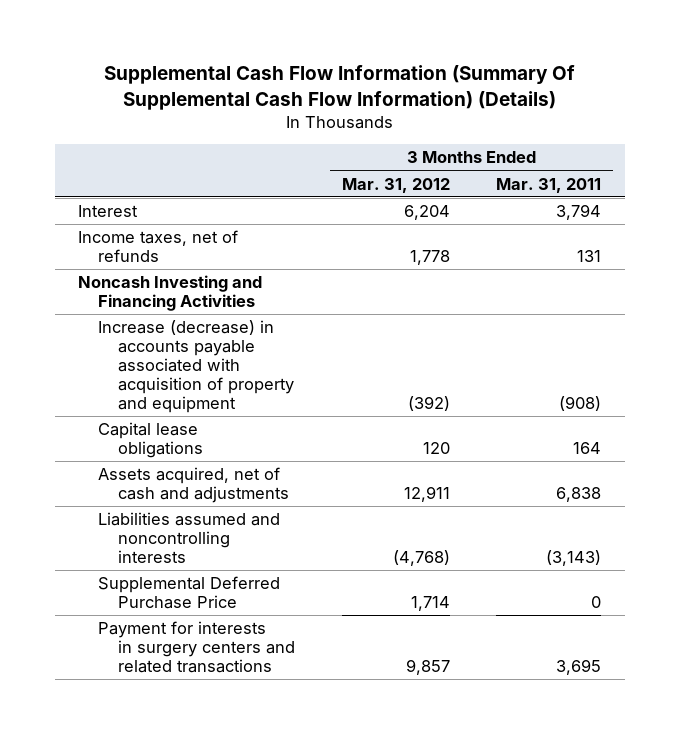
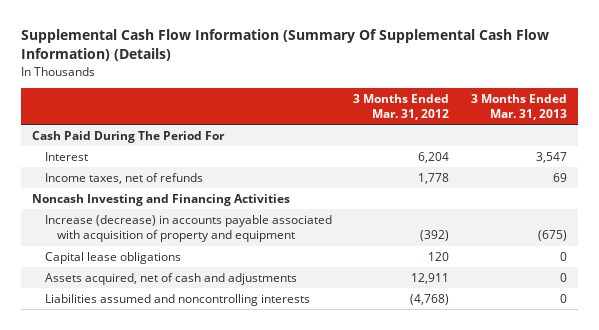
[496,177,602,193] Mar. 31, 2011 -> none
none -> [470,93,567,120] 3 Months Ended Mar. 31, 2013
none -> [32,130,226,143] Cash Paid During The Period For
[98,576,281,610] Supplemental Deferred Purchase Price -> none
[98,621,296,674] Payment for interests in surgery centers and related transactions -> none

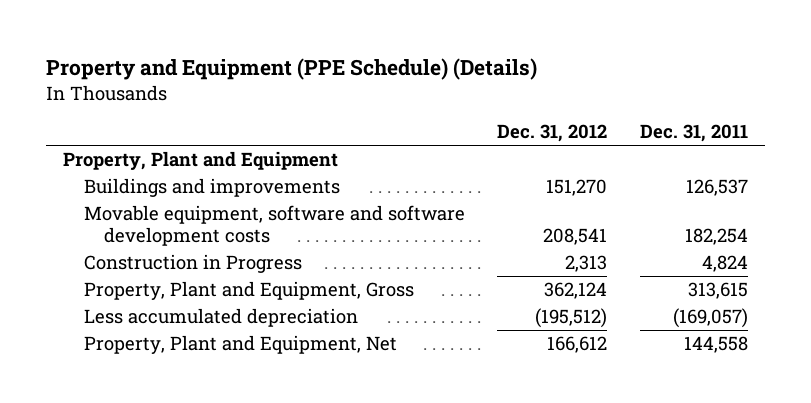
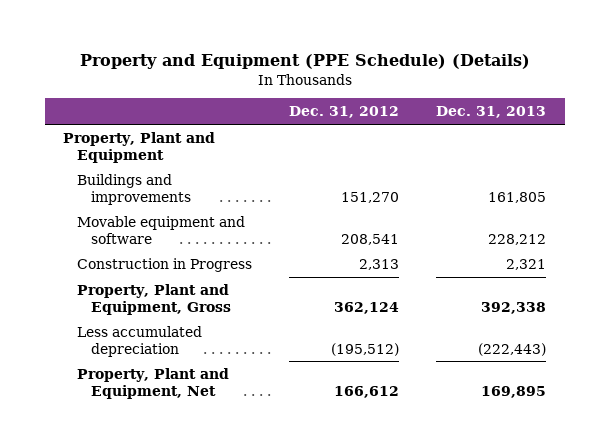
[640,124,749,143] Dec. 31, 2011 -> none
none -> [436,106,547,119] Dec. 31, 2013
[83,205,465,247] Movable equipment, software and software development costs -> [77,215,246,244] Movable equipment and software

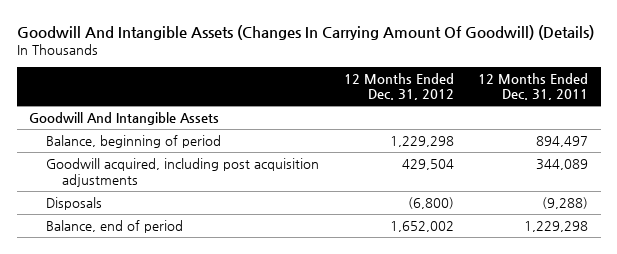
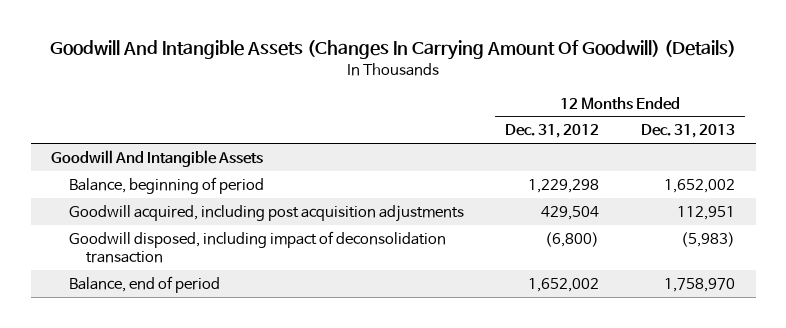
[478,72,589,101] 12 Months Ended Dec. 31, 2011 -> none
none -> [640,124,735,139] Dec. 31, 2013
[45,197,102,211] Disposals -> [68,230,446,263] Goodwill disposed, including impact of deconsolidation transaction

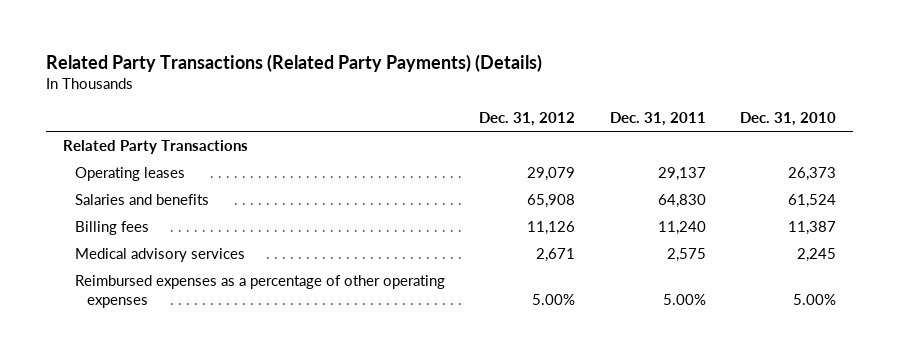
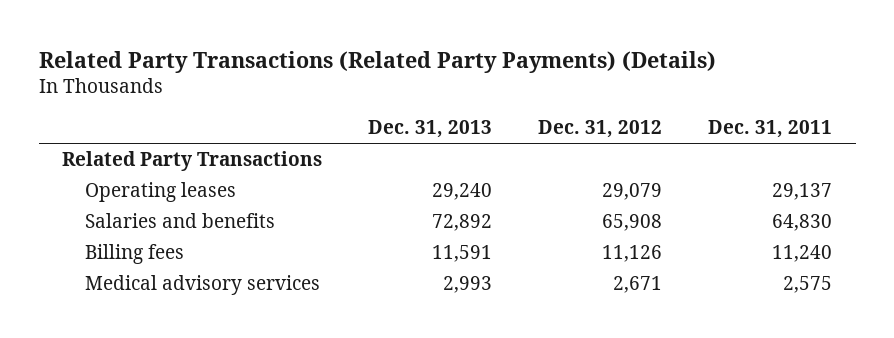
[739,112,836,127] Dec. 31, 2010 -> none
none -> [367,120,492,139] Dec. 31, 2013
[74,274,445,309] Reimbursed expenses as a percentage of other operating expenses -> none

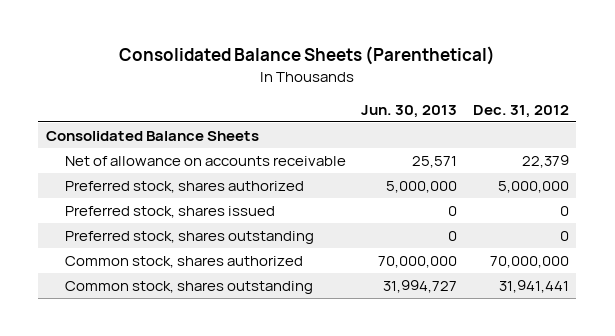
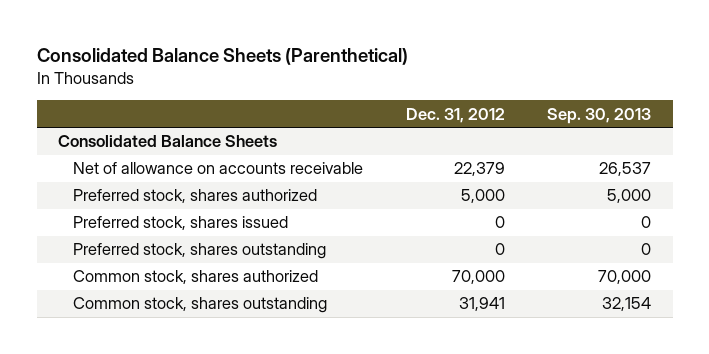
[361,104,458,118] Jun. 30, 2013 -> none
none -> [547,107,652,124] Sep. 30, 2013
[497,181,569,194] 5,000,000 -> [460,189,505,204] 5,000
[489,256,569,269] 70,000,000 -> [451,270,505,285] 70,000
[498,280,569,294] 31,941,441 -> [458,297,505,312] 31,941

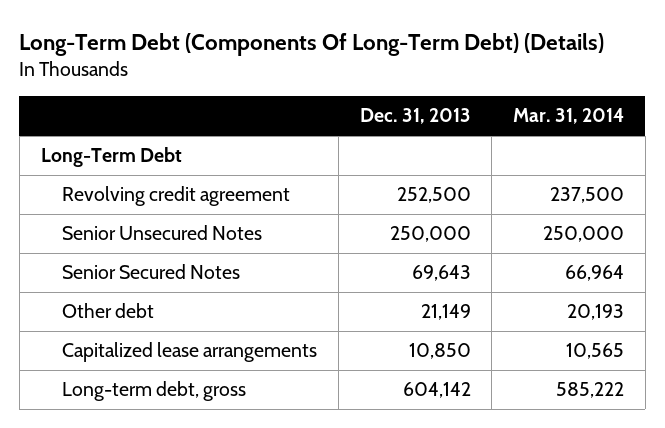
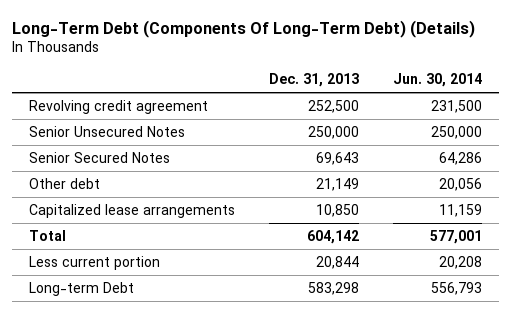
[513,108,625,125] Mar. 31, 2014 -> none
none -> [393,73,483,88] Jun. 30, 2014
[40,147,182,168] Long-Term Debt -> none
[62,381,247,402] Long-term debt, gross -> [29,230,67,242] Total
none -> [29,256,161,271] Less current portion
none -> [29,282,135,297] Long-term Debt

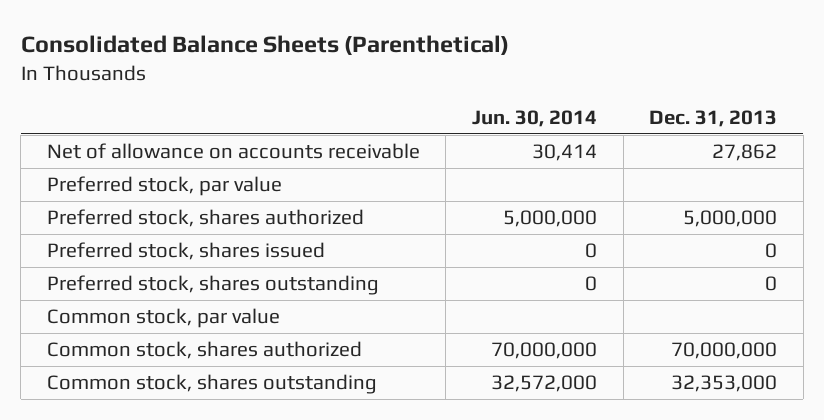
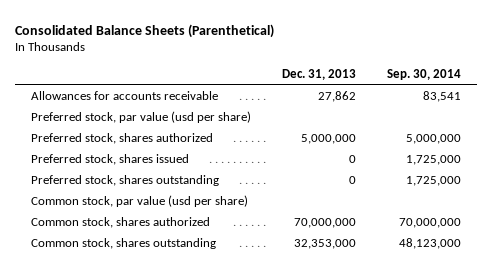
[471,109,597,127] Jun. 30, 2014 -> none
none -> [387,69,462,81] Sep. 30, 2014
[46,143,420,160] Net of allowance on accounts receivable -> [30,91,218,101] Allowances for accounts receivable
[46,176,282,197] Preferred stock, par value -> [30,111,251,124] Preferred stock, par value (usd per share)
[46,308,280,329] Common stock, par value -> [30,195,248,208] Common stock, par value (usd per share)

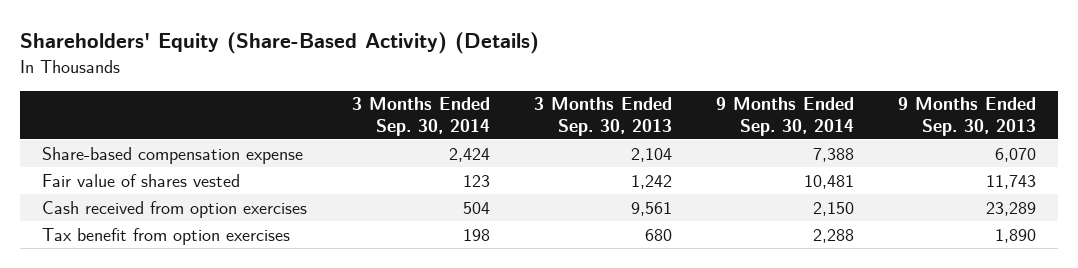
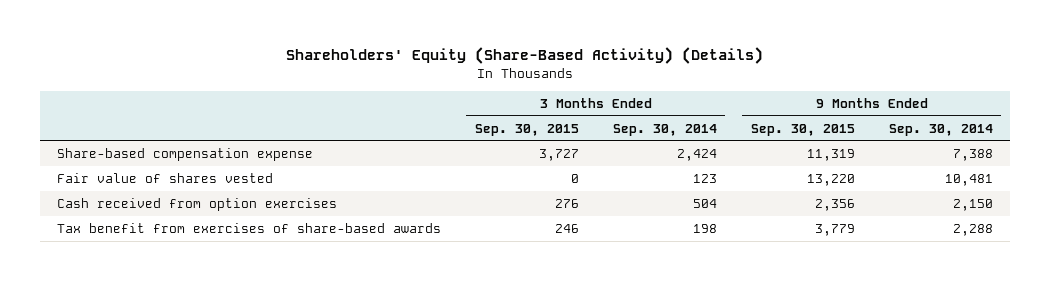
[533,97,672,136] 3 Months Ended Sep. 30, 2013 -> none
[897,97,1036,136] 9 Months Ended Sep. 30, 2013 -> none
none -> [474,123,579,136] Sep. 30, 2015
none -> [750,123,855,136] Sep. 30, 2015
[42,227,291,245] Tax benefit from option exercises -> [56,222,441,233] Tax benefit from exercises of share-based awards

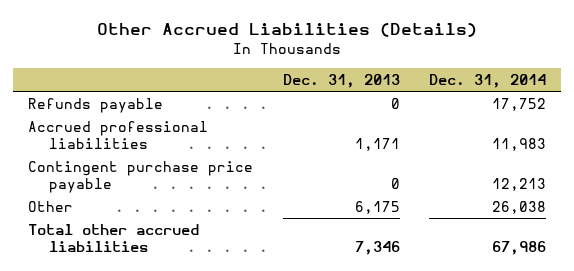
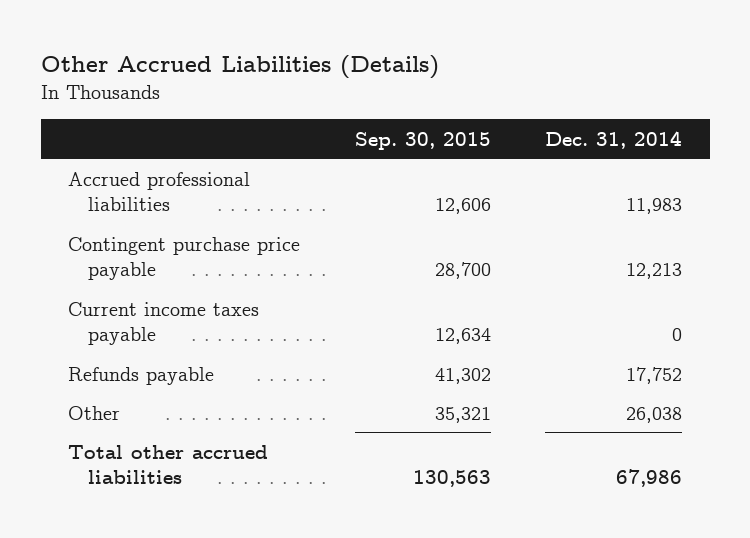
[282,73,400,88] Dec. 31, 2013 -> none
none -> [354,131,491,150] Sep. 30, 2015
none -> [67,301,259,346] Current income taxes payable
[27,98,163,114] Refunds payable -> [67,366,214,385] Refunds payable

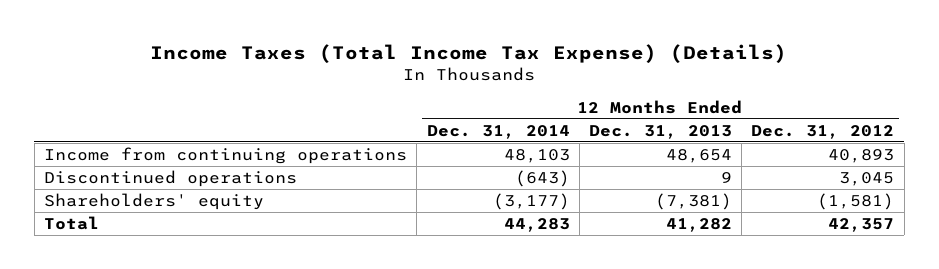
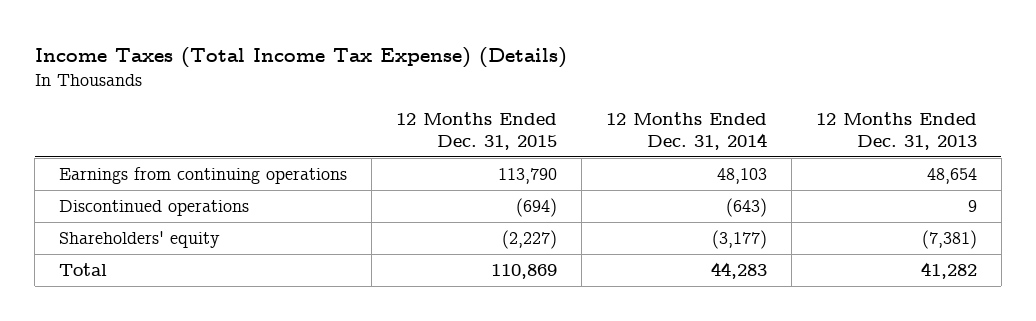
[751,124,895,139] Dec. 31, 2012 -> none
none -> [395,111,557,150] 12 Months Ended Dec. 31, 2015
[44,147,408,165] Income from continuing operations -> [59,166,348,184] Earnings from continuing operations

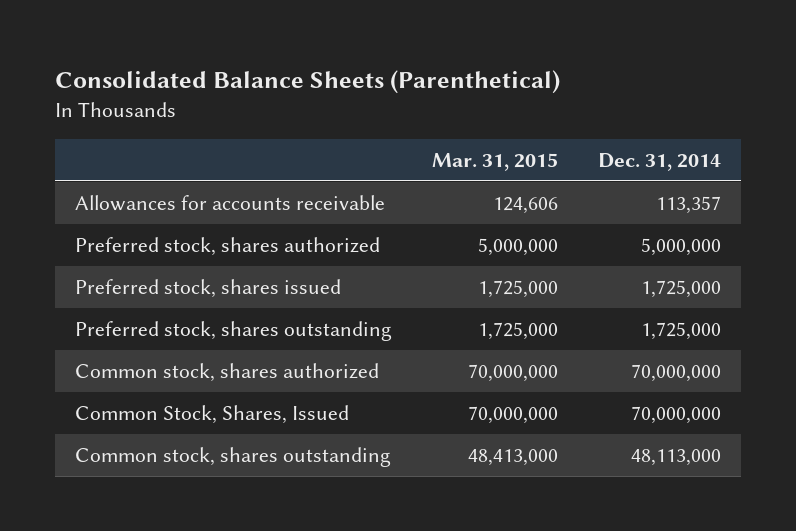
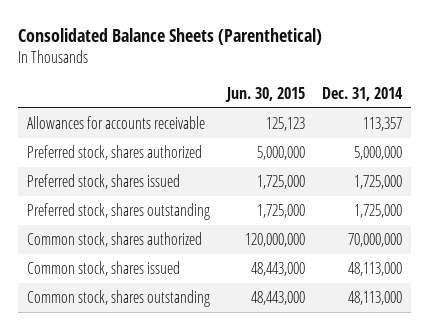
[432,153,559,172] Mar. 31, 2015 -> none
none -> [224,86,305,102] Jun. 30, 2015
[74,404,349,424] Common Stock, Shares, Issued -> [26,261,180,277] Common stock, shares issued
[631,405,722,424] 70,000,000 -> [348,262,403,277] 48,113,000

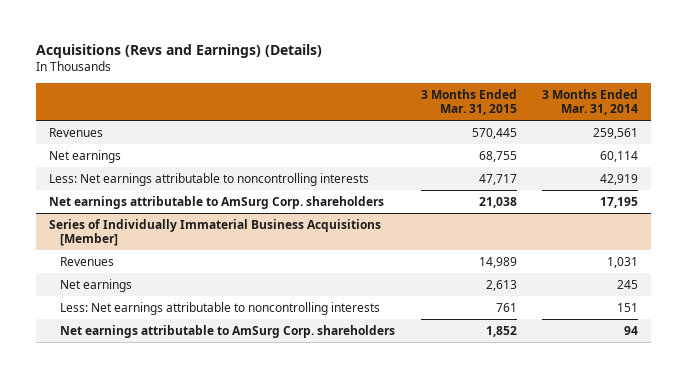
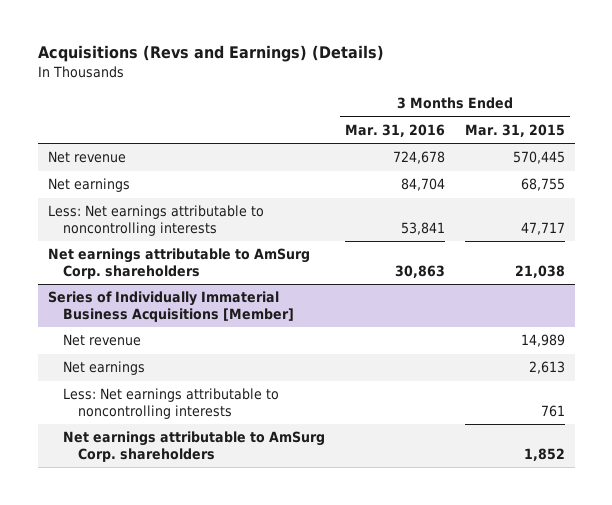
[542,89,639,116] 3 Months Ended Mar. 31, 2014 -> none
none -> [344,123,445,137] Mar. 31, 2016
[49,127,104,137] Revenues -> [47,151,126,164] Net revenue
[59,256,114,266] Revenues -> [62,334,141,347] Net revenue

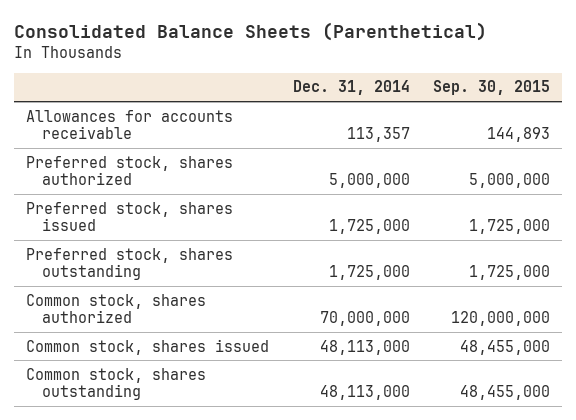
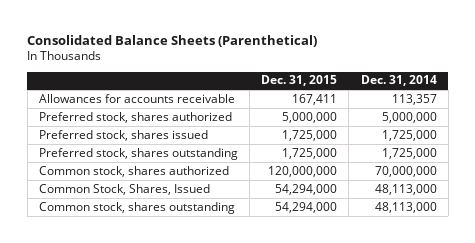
[433,80,551,96] Sep. 30, 2015 -> none
none -> [261,75,338,87] Dec. 31, 2015
[26,338,270,355] Common stock, shares issued -> [38,183,210,195] Common Stock, Shares, Issued

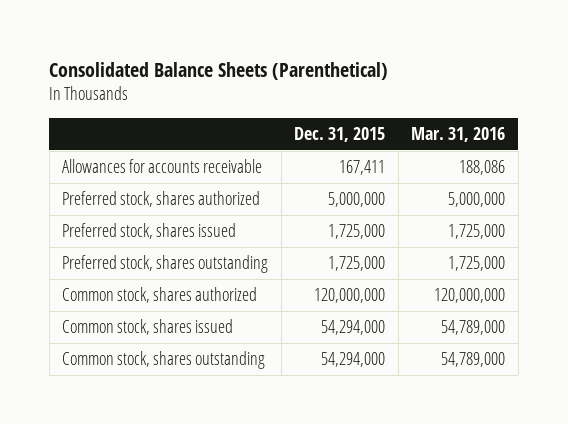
[360,75,437,87] Dec. 31, 2014 -> none
none -> [411,127,506,143] Mar. 31, 2016
[38,183,210,195] Common Stock, Shares, Issued -> [62,319,234,336] Common stock, shares issued

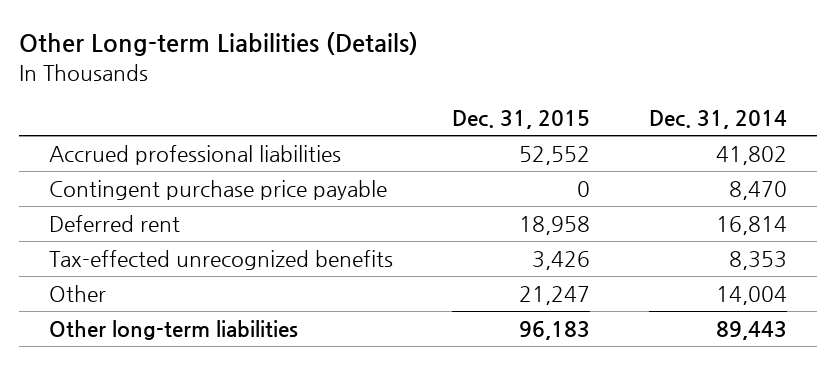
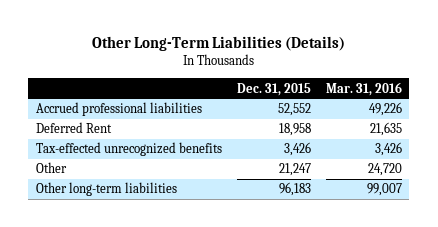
[18,32,418,57] Other Long-term Liabilities (Details) -> [91,36,345,52] Other Long-Term Liabilities (Details)
[649,110,788,130] Dec. 31, 2014 -> none
none -> [325,81,402,96] Mar. 31, 2016
[48,179,387,200] Contingent purchase price payable -> none
[48,214,180,232] Deferred rent -> [35,122,112,134] Deferred Rent

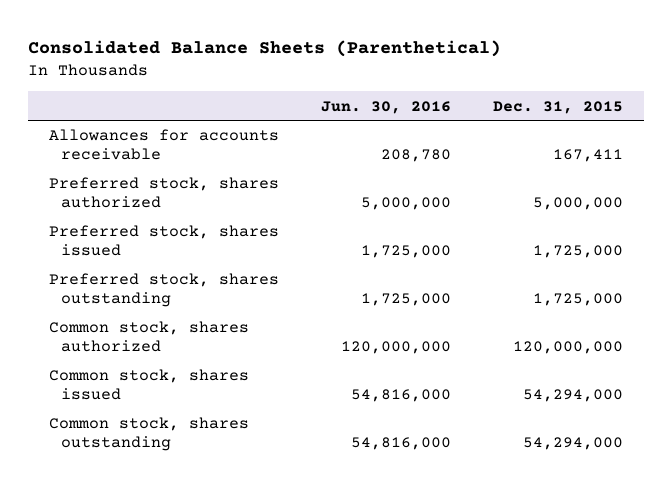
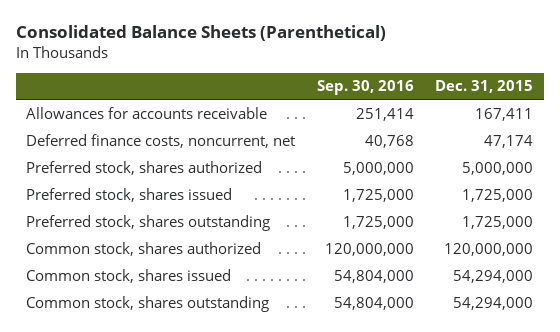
[320,100,451,114] Jun. 30, 2016 -> none
none -> [316,80,414,96] Sep. 30, 2016
none -> [26,133,296,148] Deferred finance costs, noncurrent, net

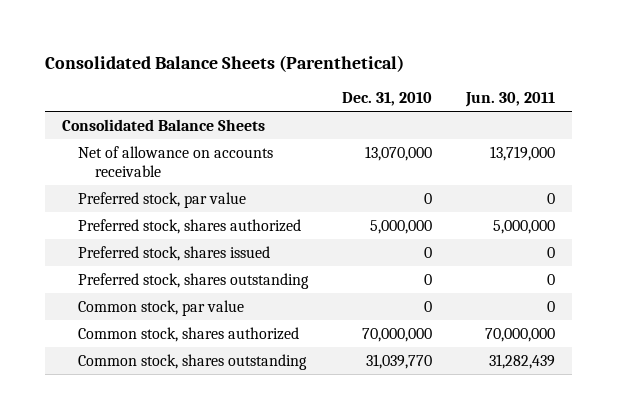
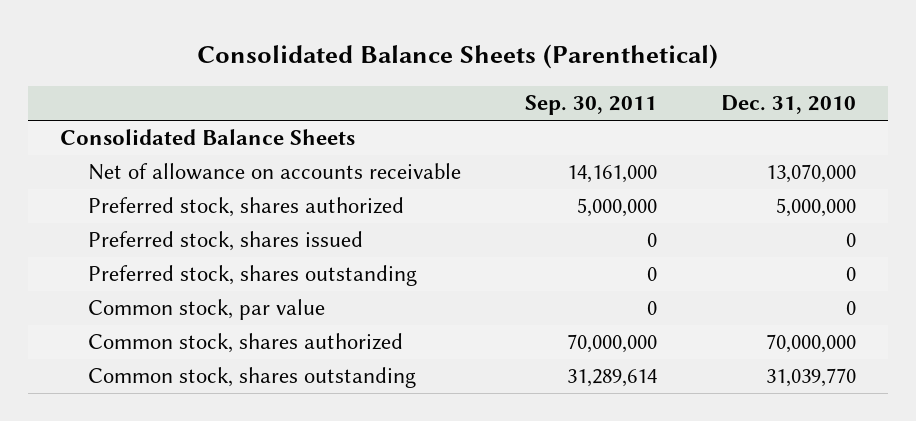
[465,92,556,108] Jun. 30, 2011 -> none
none -> [524,95,657,116] Sep. 30, 2011
[78,191,247,208] Preferred stock, par value -> none

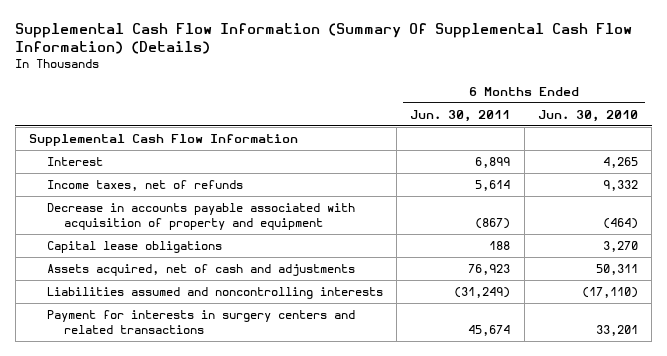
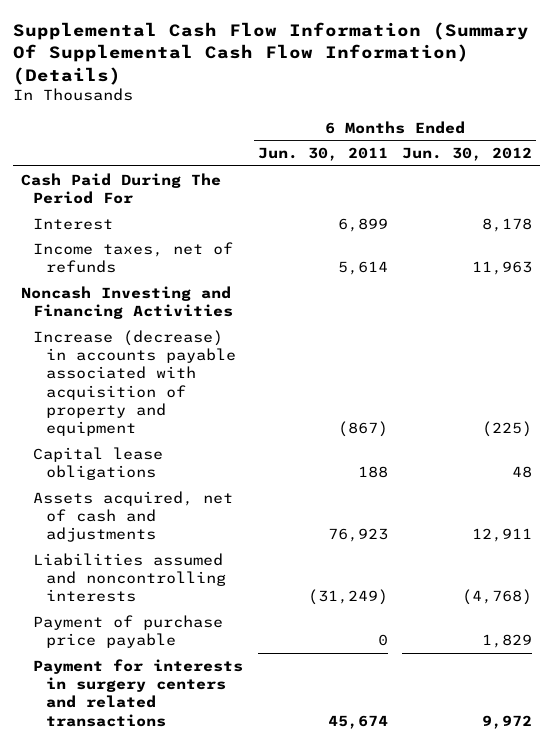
[537,109,638,122] Jun. 30, 2010 -> none
none -> [402,146,533,161] Jun. 30, 2012
[29,133,299,146] Supplemental Cash Flow Information -> none
none -> [20,172,221,205] Cash Paid During The Period For
none -> [20,285,234,320] Noncash Investing and Financing Activities
[46,202,355,230] Decrease in accounts payable associated with acquisition of property and equipment -> [33,329,236,437] Increase (decrease) in accounts payable associated with acquisition of property and equipment
none -> [33,614,224,649] Payment of purchase price payable

